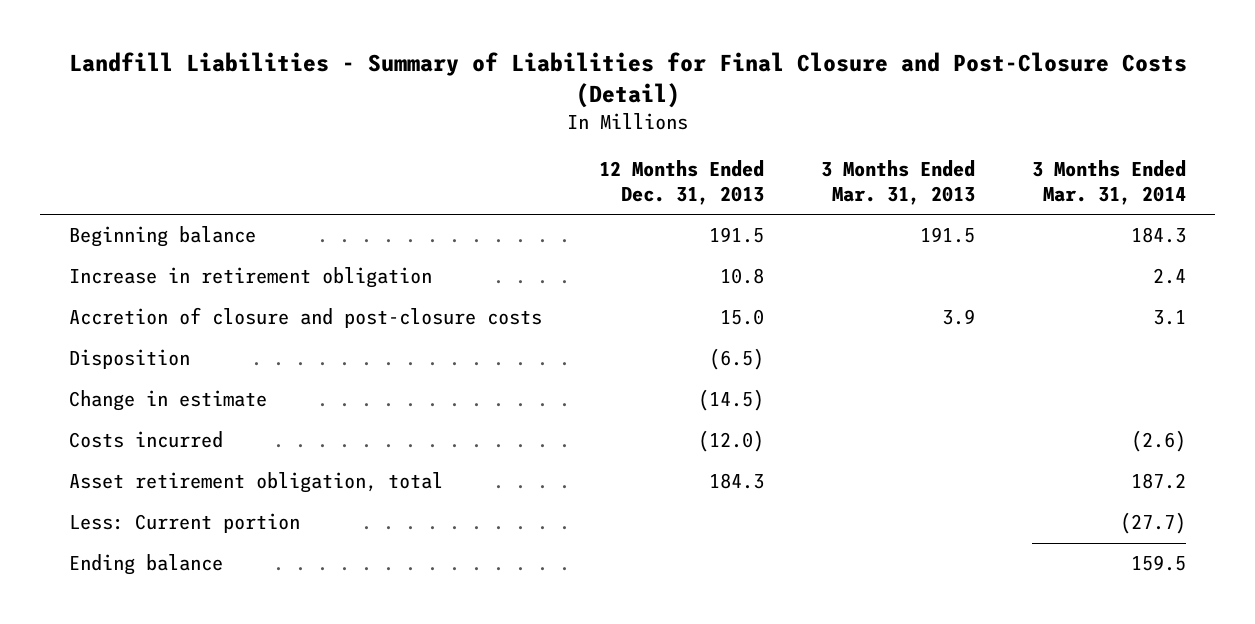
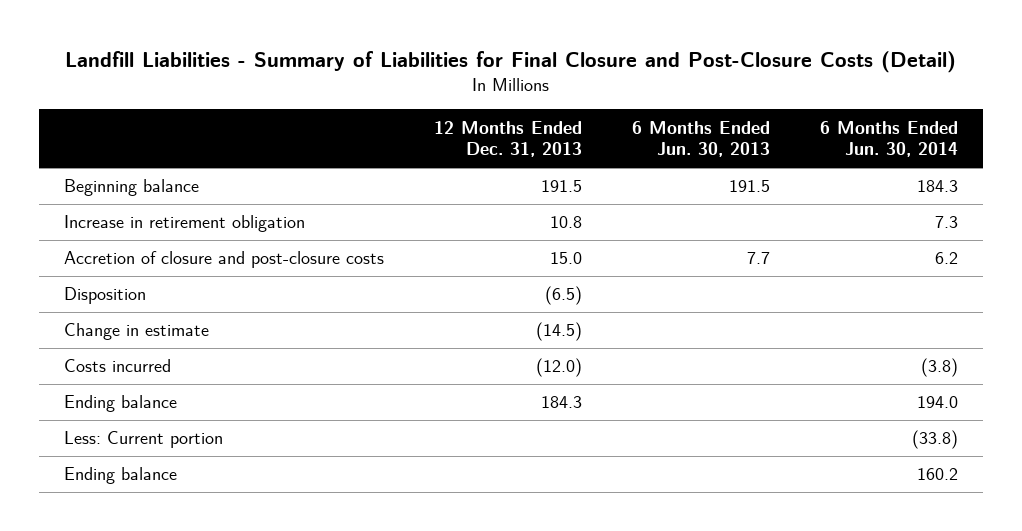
[821,160,976,205] 3 Months Ended Mar. 31, 2013 -> none
[1032,160,1187,205] 3 Months Ended Mar. 31, 2014 -> none
none -> [631,120,770,158] 6 Months Ended Jun. 30, 2013
none -> [820,120,959,158] 6 Months Ended Jun. 30, 2014
[68,472,443,494] Asset retirement obligation, total -> [63,395,177,413] Ending balance

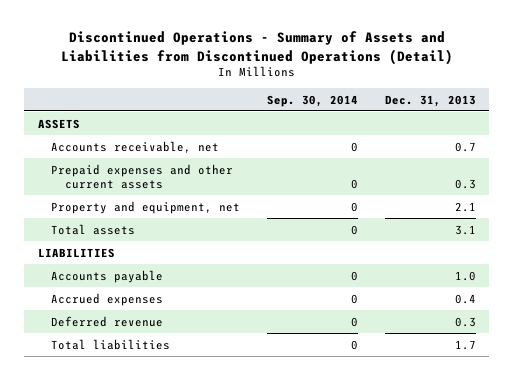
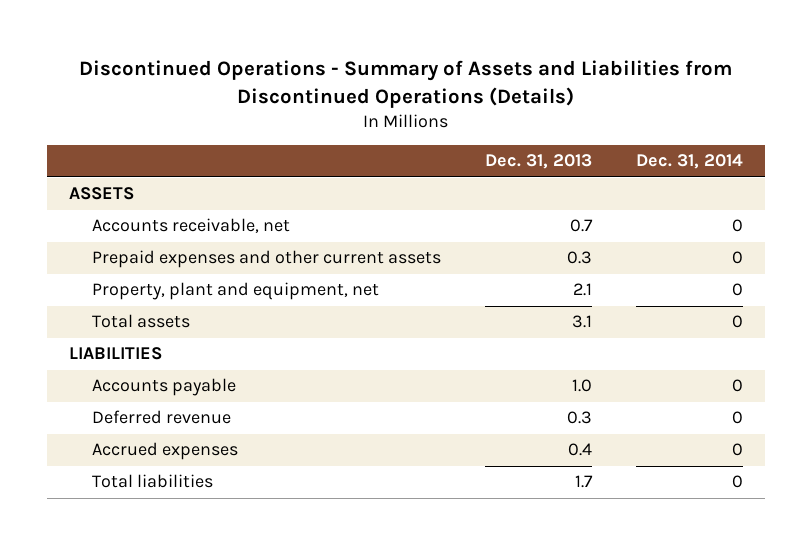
[60,31,453,65] Discontinued Operations - Summary of Assets and Liabilities from Discontinued Operations (Detail) -> [79,59,733,108] Discontinued Operations - Summary of Assets and Liabilities from Discontinued Operations (Details)
[267,94,359,107] Sep. 30, 2014 -> none
none -> [636,154,744,170] Dec. 31, 2014
[51,200,241,214] Property and equipment, net -> [92,282,380,301] Property, plant and equipment, net
[51,292,164,306] Accrued expenses -> [92,442,239,461] Accrued expenses

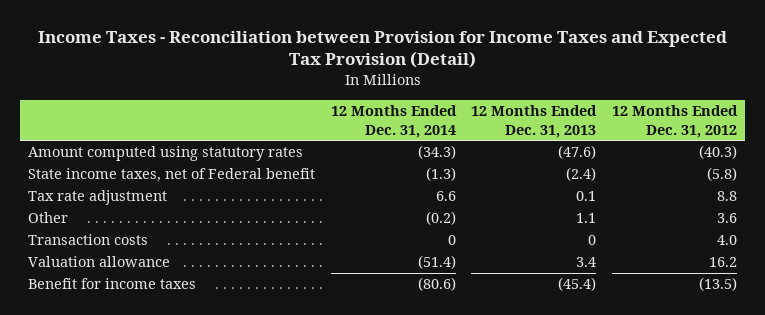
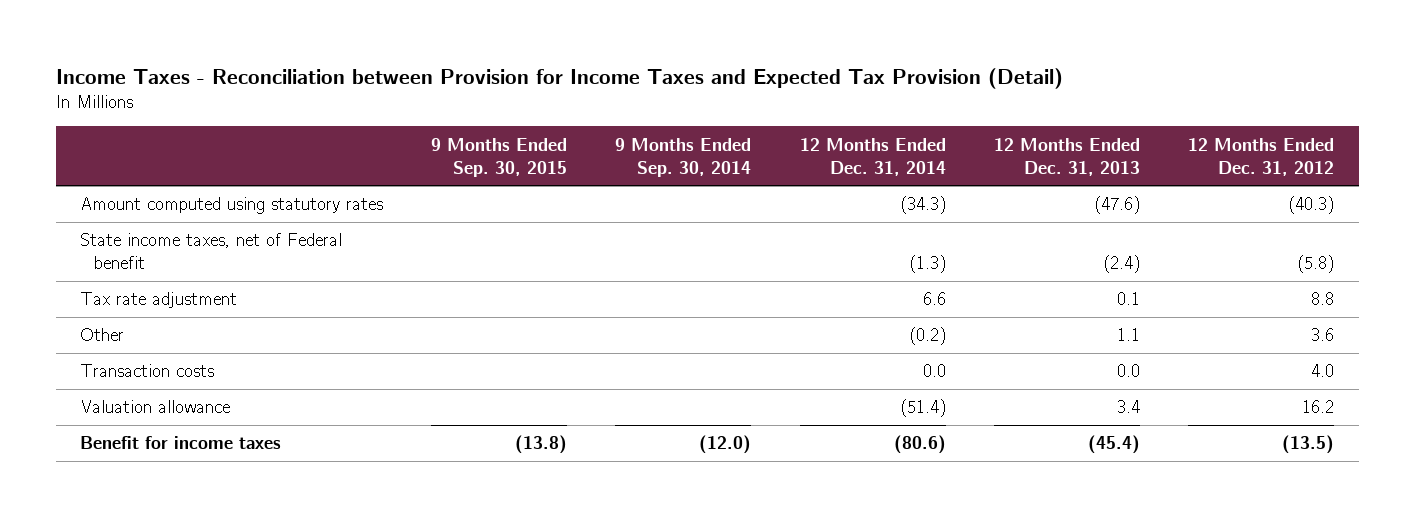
none -> [431,137,568,177] 9 Months Ended Sep. 30, 2015
none -> [615,137,752,177] 9 Months Ended Sep. 30, 2014
[447,235,456,246] 0 -> [922,364,946,378] 0.0
[588,235,597,246] 0 -> [1117,364,1141,378] 0.0

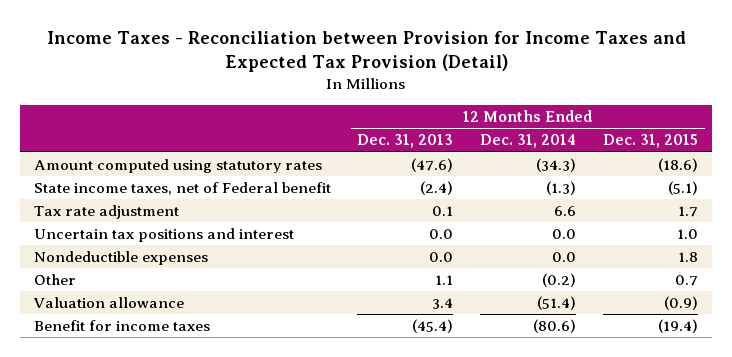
[431,137,568,177] 9 Months Ended Sep. 30, 2015 -> none
[615,137,752,177] 9 Months Ended Sep. 30, 2014 -> none
[1188,137,1335,176] 12 Months Ended Dec. 31, 2012 -> none
none -> [603,134,699,149] Dec. 31, 2015
none -> [33,228,294,243] Uncertain tax positions and interest
none -> [33,251,208,266] Nondeductible expenses
[79,364,214,378] Transaction costs -> none

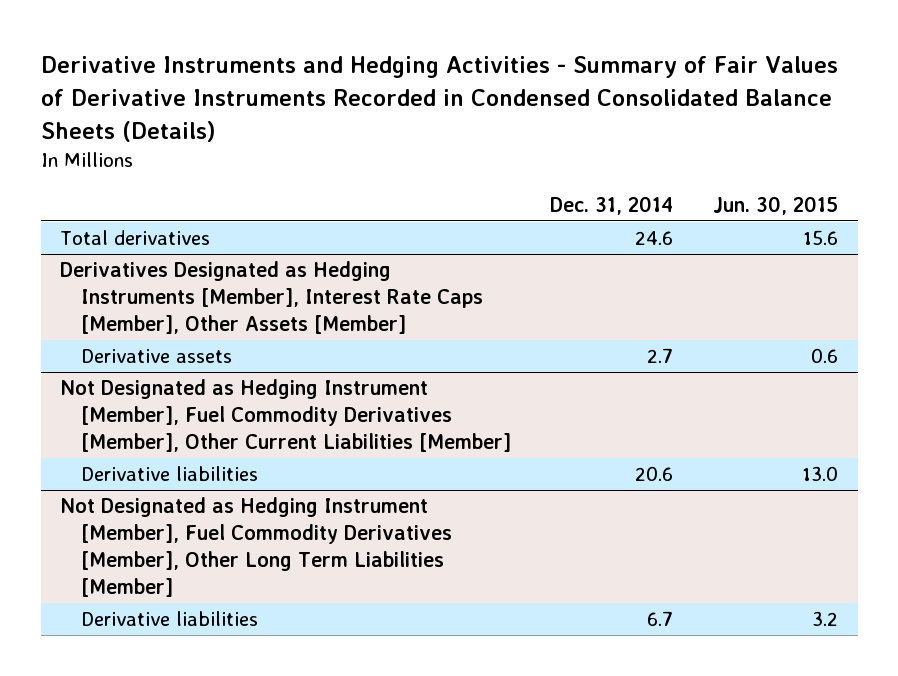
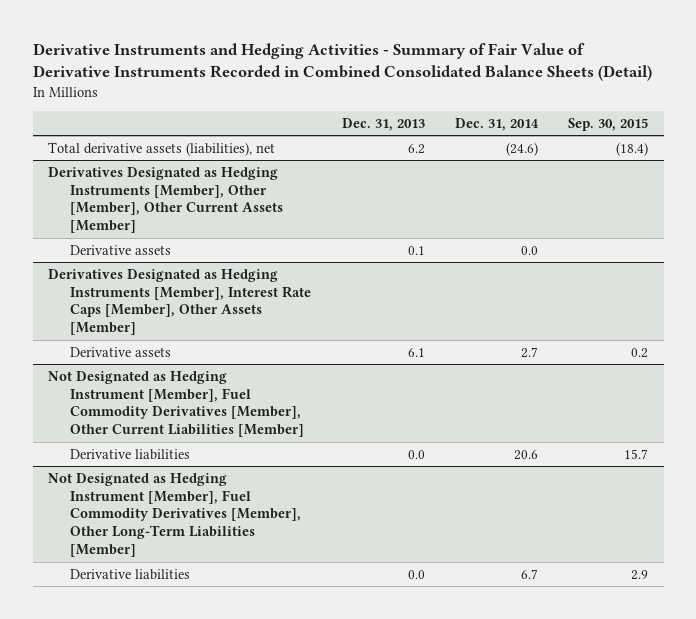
[40,56,838,142] Derivative Instruments and Hedging Activities - Summary of Fair Values of Derivative Instruments Recorded in Condensed Consolidated Balance Sheets (Details) -> [32,43,652,82] Derivative Instruments and Hedging Activities - Summary of Fair Value of Derivative Instruments Recorded in Combined Consolidated Balance Sheets (Detail)
[712,195,838,215] Jun. 30, 2015 -> none
none -> [341,117,425,131] Dec. 31, 2013
none -> [568,117,649,131] Sep. 30, 2015
[60,230,211,246] Total derivatives -> none
none -> [47,141,275,156] Total derivative assets (liabilities), net
none -> [47,166,284,234] Derivatives Designated as Hedging Instruments [Member], Other [Member], Other Current Assets [Member]
none -> [70,244,172,255] Derivative assets
[60,497,452,598] Not Designated as Hedging Instrument [Member], Fuel Commodity Derivatives [Member], Other Long Term Liabilities [Member] -> [47,472,302,558] Not Designated as Hedging Instrument [Member], Fuel Commodity Derivatives [Member], Other Long-Term Liabilities [Member]

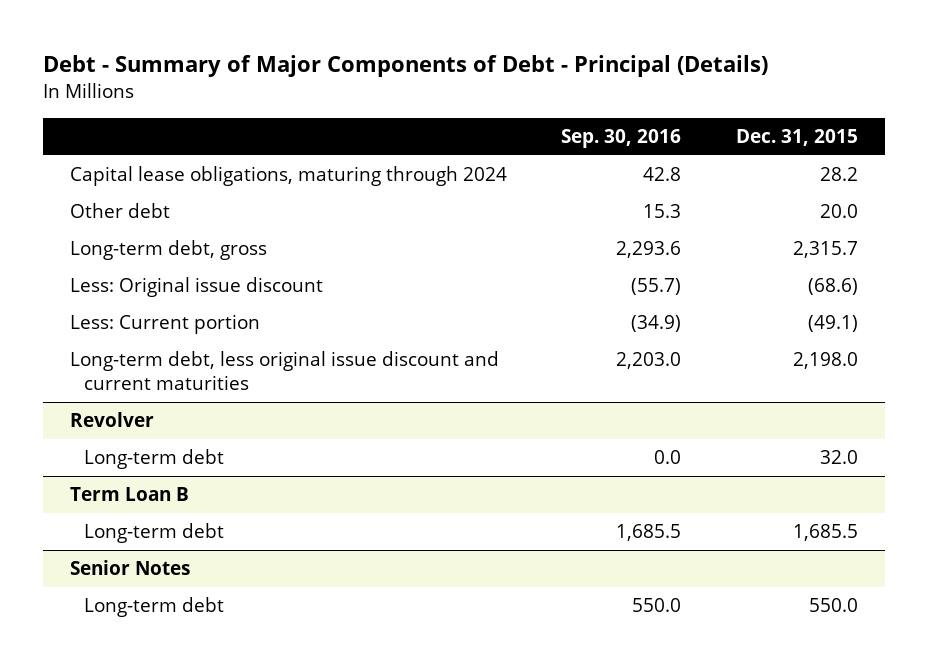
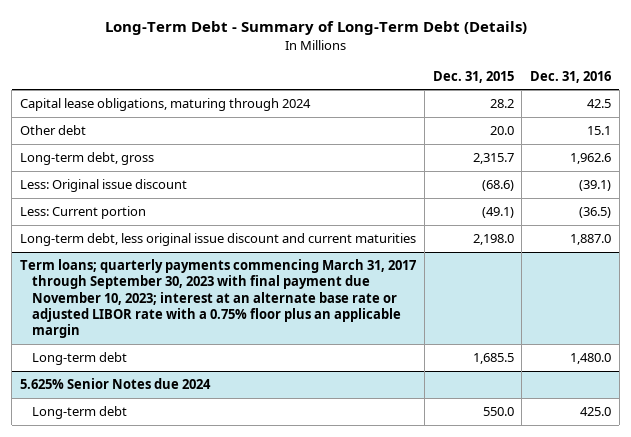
[42,55,768,78] Debt - Summary of Major Components of Debt - Principal (Details) -> [104,21,527,36] Long-Term Debt - Summary of Long-Term Debt (Details)
[561,129,682,149] Sep. 30, 2016 -> none
none -> [530,70,612,83] Dec. 31, 2016
[69,412,154,428] Revolver -> none
[84,449,225,470] Long-term debt -> none
[69,487,189,502] Term Loan B -> none
none -> [20,259,417,339] Term loans; quarterly payments commencing March 31, 2017 through September 30, 2023 with final payment due November 10, 2023; interest at an alternate base rate or adjusted LIBOR rate with a 0.75% floor plus an applicable margin
[69,560,190,576] Senior Notes -> none
none -> [20,378,212,390] 5.625% Senior Notes due 2024

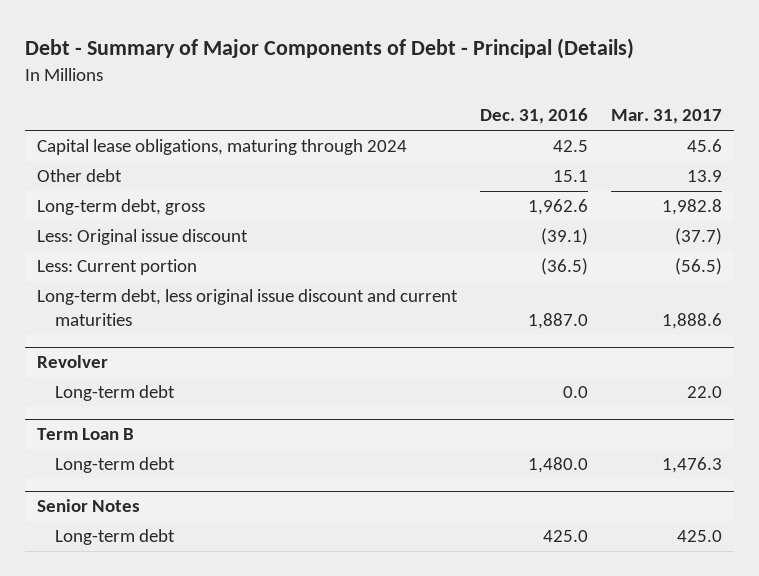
[104,21,527,36] Long-Term Debt - Summary of Long-Term Debt (Details) -> [25,37,635,59] Debt - Summary of Major Components of Debt - Principal (Details)
[432,70,514,83] Dec. 31, 2015 -> none
none -> [611,109,723,125] Mar. 31, 2017
[20,259,417,339] Term loans; quarterly payments commencing March 31, 2017 through September 30, 2023 with final payment due November 10, 2023; interest at an alternate base rate or adjusted LIBOR rate with a 0.75% floor plus an applicable margin -> none
none -> [36,355,108,369] Revolver
none -> [54,385,175,402] Long-term debt
none -> [36,428,134,441] Term Loan B
[20,378,212,390] 5.625% Senior Notes due 2024 -> none
none -> [36,499,140,513] Senior Notes

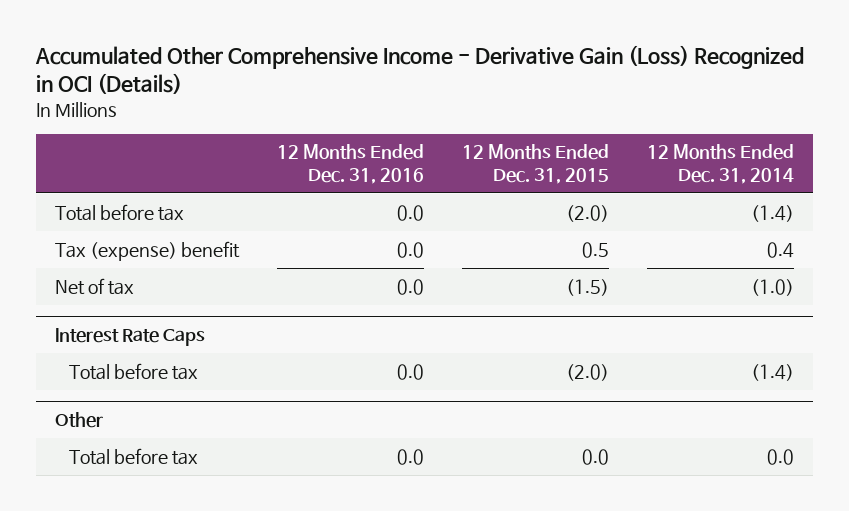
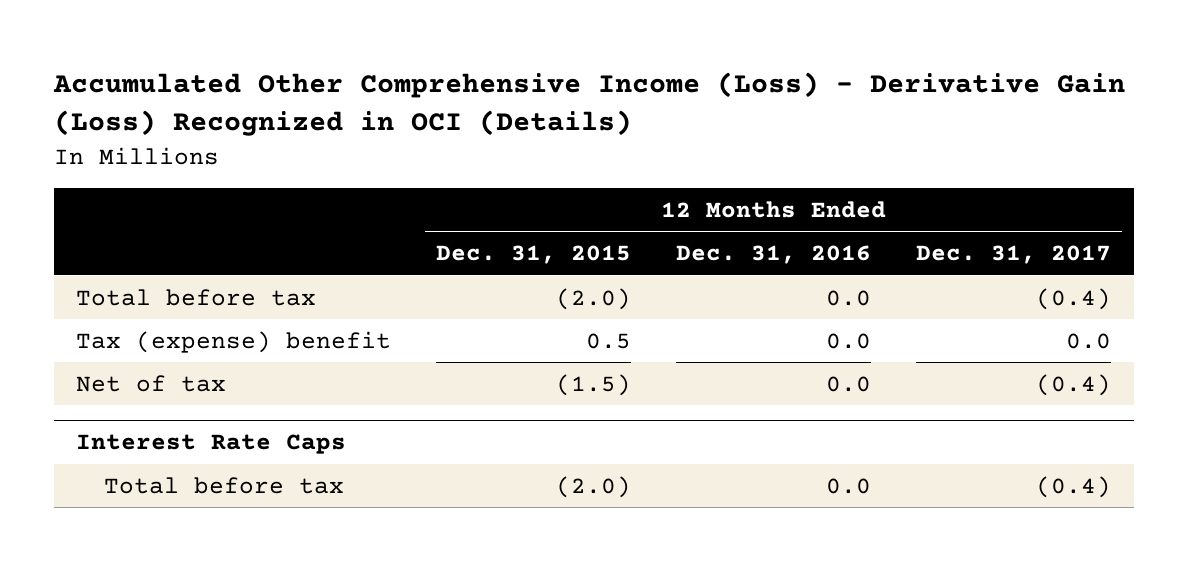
[34,45,804,95] Accumulated Other Comprehensive Income - Derivative Gain (Loss) Recognized in OCI (Details) -> [52,71,1125,137] Accumulated Other Comprehensive Income (Loss) - Derivative Gain (Loss) Recognized in OCI (Details)
[647,144,795,184] 12 Months Ended Dec. 31, 2014 -> none
none -> [916,245,1112,265] Dec. 31, 2017
[54,412,103,429] Other -> none
[69,447,199,465] Total before tax -> none

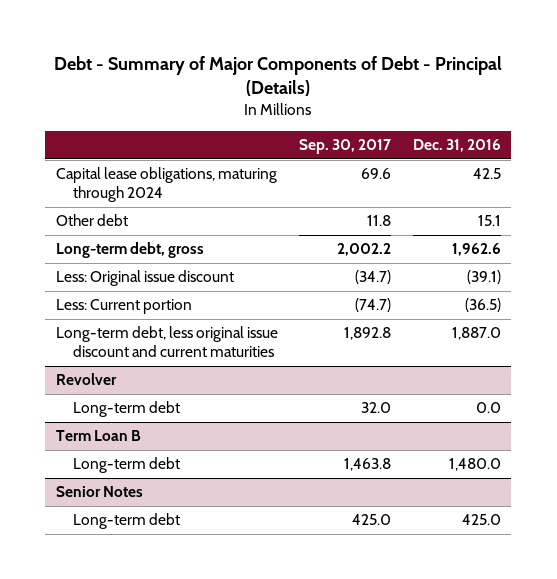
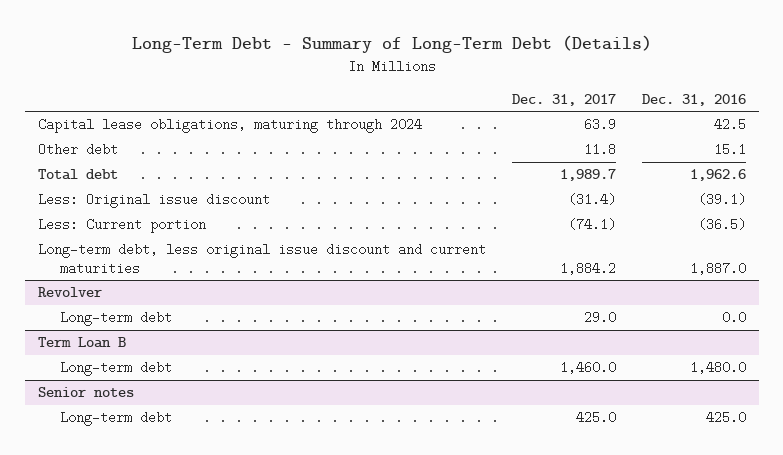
[54,55,503,97] Debt - Summary of Major Components of Debt - Principal (Details) -> [131,35,652,54] Long-Term Debt - Summary of Long-Term Debt (Details)
[299,139,392,155] Sep. 30, 2017 -> none
none -> [511,93,616,106] Dec. 31, 2017
[55,242,204,259] Long-term debt, gross -> [37,169,118,181] Total debt
[55,486,143,498] Senior Notes -> [37,387,134,398] Senior notes

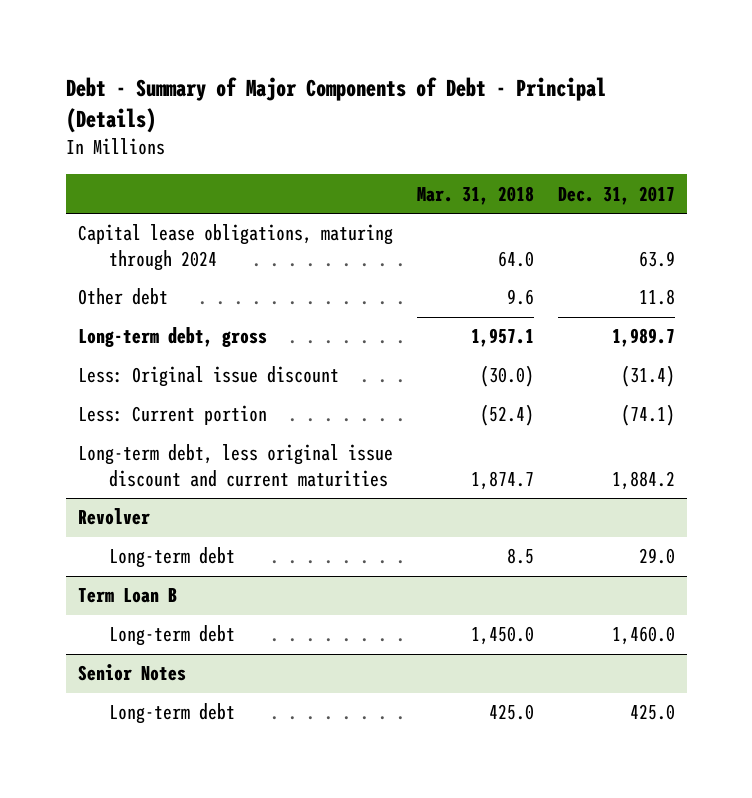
[131,35,652,54] Long-Term Debt - Summary of Long-Term Debt (Details) -> [65,77,606,134] Debt - Summary of Major Components of Debt - Principal (Details)
[641,93,746,106] Dec. 31, 2016 -> none
none -> [416,185,534,205] Mar. 31, 2018
[37,169,118,181] Total debt -> [77,327,267,348] Long-term debt, gross
[37,387,134,398] Senior notes -> [77,664,186,682] Senior Notes

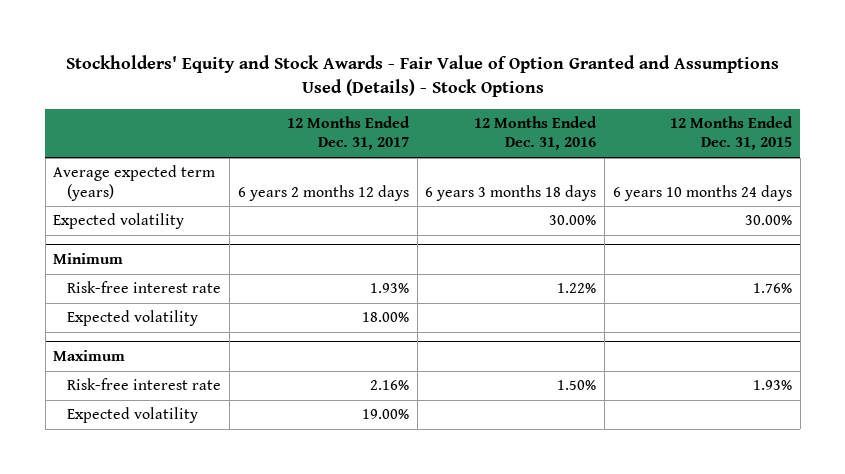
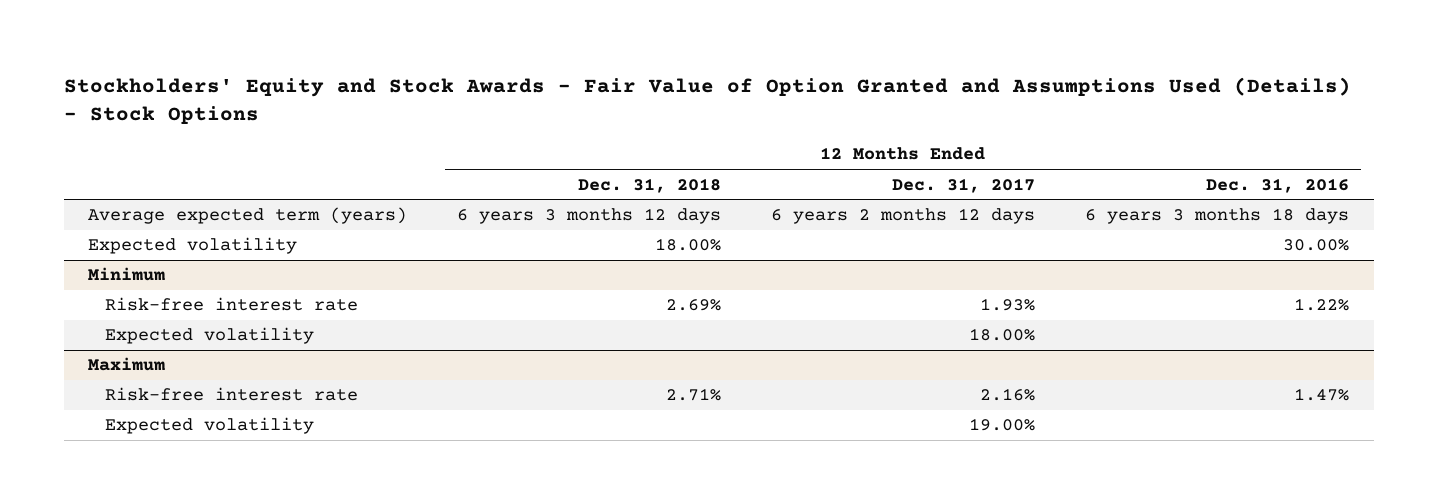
[669,116,793,151] 12 Months Ended Dec. 31, 2015 -> none
none -> [578,177,722,193] Dec. 31, 2018
[557,380,597,391] 1.50% -> [1293,388,1349,402] 1.47%

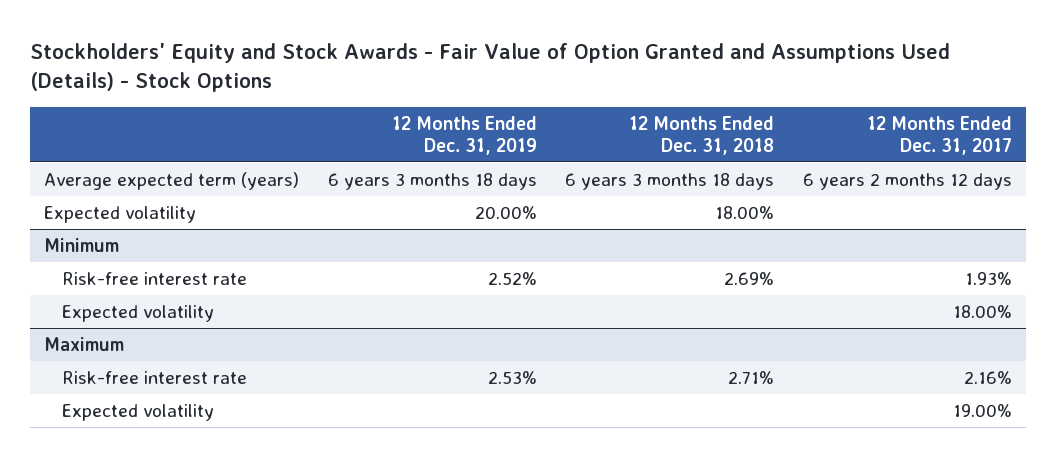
[1205,177,1349,193] Dec. 31, 2016 -> none
none -> [391,115,537,155] 12 Months Ended Dec. 31, 2019
[457,208,722,225] 6 years 3 months 12 days -> [565,172,775,190] 6 years 3 months 18 days

